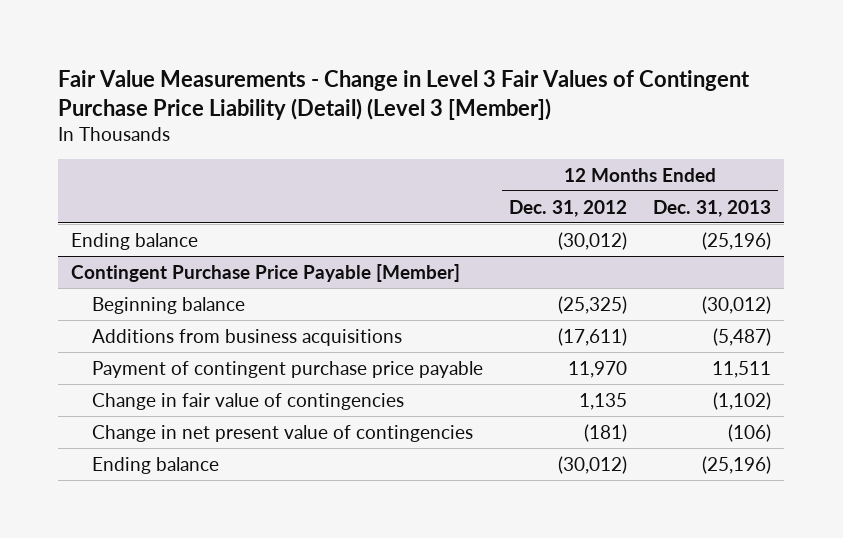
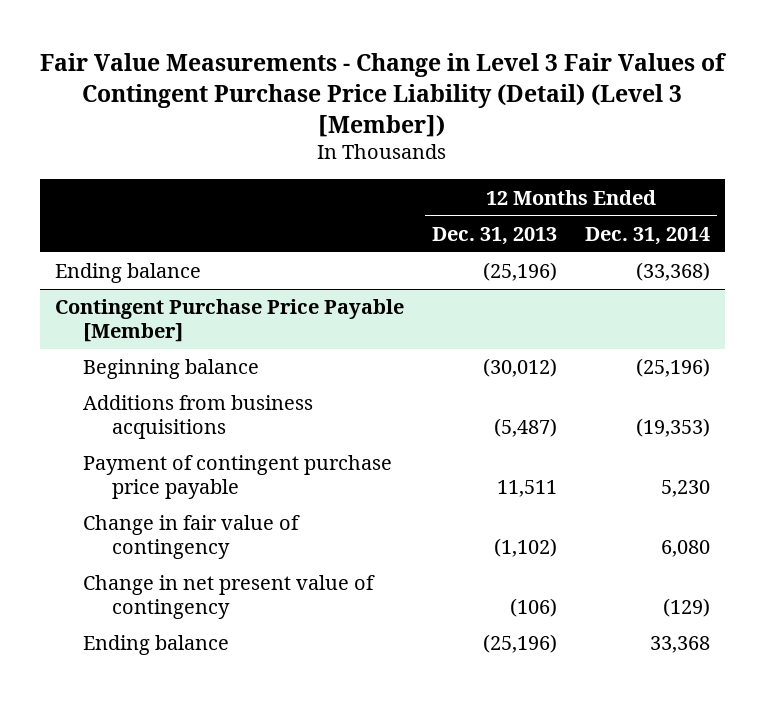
[508,199,627,217] Dec. 31, 2012 -> none
none -> [585,226,711,245] Dec. 31, 2014
[91,392,404,410] Change in fair value of contingencies -> [83,515,301,560] Change in fair value of contingency
[91,424,473,442] Change in net present value of contingencies -> [83,575,376,620] Change in net present value of contingency

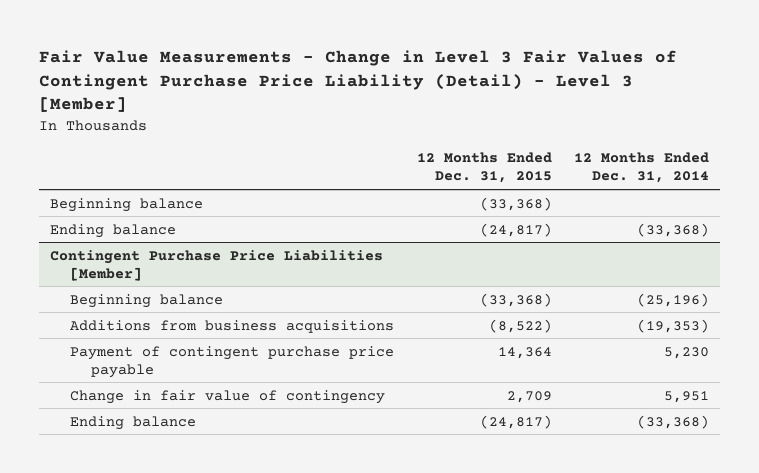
[40,53,728,137] Fair Value Measurements - Change in Level 3 Fair Values of Contingent Purchase Price Liability (Detail) (Level 3 [Member]) -> [38,50,677,113] Fair Value Measurements - Change in Level 3 Fair Values of Contingent Purchase Price Liability (Detail) - Level 3 [Member]
[431,226,557,245] Dec. 31, 2013 -> none
none -> [416,152,552,184] 12 Months Ended Dec. 31, 2015
none -> [49,197,203,212] Beginning balance
[54,299,404,343] Contingent Purchase Price Payable [Member] -> [49,249,383,281] Contingent Purchase Price Liabilities [Member]
[83,575,376,620] Change in net present value of contingency -> none
[661,540,711,558] 6,080 -> [663,390,709,403] 5,951
[650,636,711,654] 33,368 -> [636,414,709,429] (33,368)

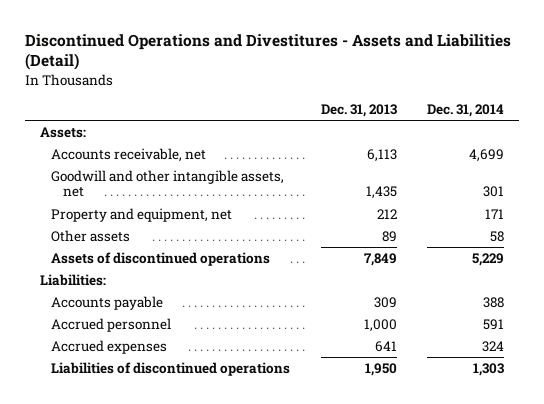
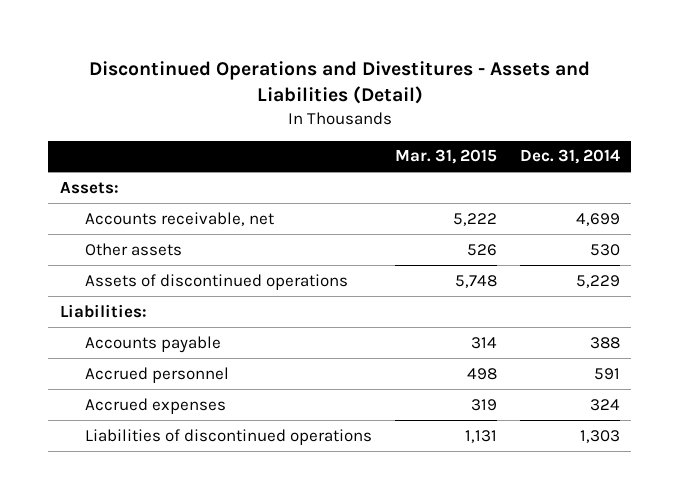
[320,103,397,117] Dec. 31, 2013 -> none
none -> [394,149,497,165] Mar. 31, 2015
[51,169,285,198] Goodwill and other intangible assets, net -> none
[51,207,233,222] Property and equipment, net -> none
[489,230,504,242] 58 -> [589,243,620,256] 530

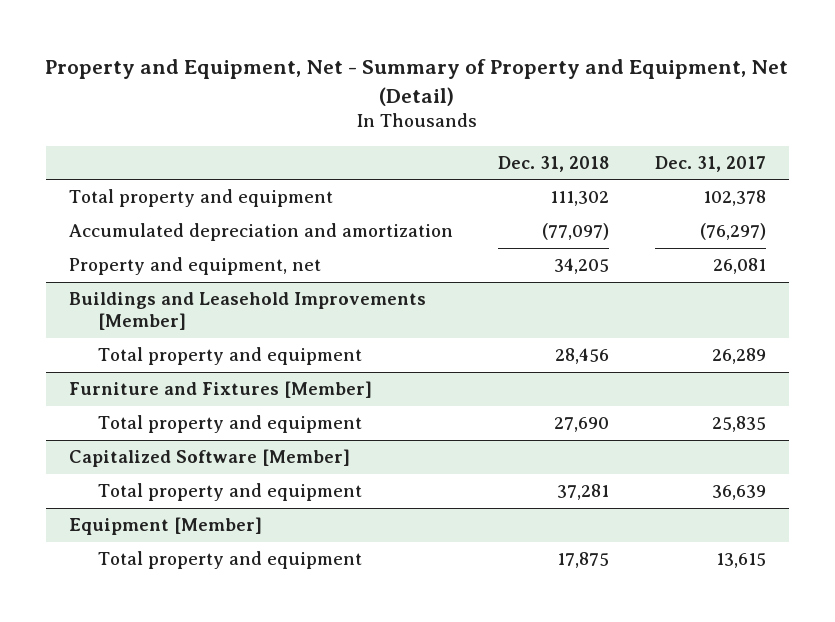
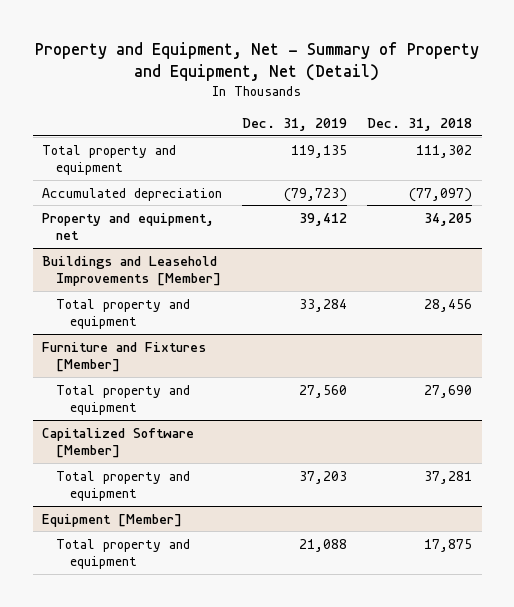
[654,155,766,172] Dec. 31, 2017 -> none
none -> [242,117,348,131] Dec. 31, 2019
[68,223,453,242] Accumulated depreciation and amortization -> [42,187,223,201] Accumulated depreciation

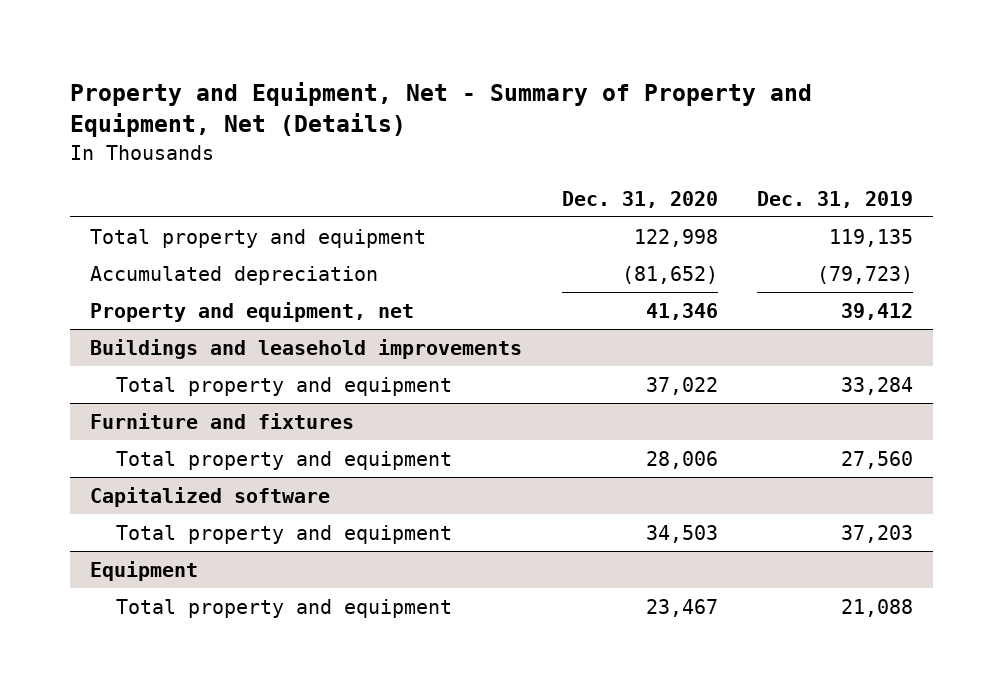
[35,41,480,81] Property and Equipment, Net - Summary of Property and Equipment, Net (Detail) -> [69,82,812,138] Property and Equipment, Net - Summary of Property and Equipment, Net (Details)
[366,117,472,131] Dec. 31, 2018 -> none
none -> [561,190,718,208] Dec. 31, 2020
[42,255,222,286] Buildings and Leasehold Improvements [Member] -> [89,338,522,359] Buildings and leasehold improvements
[42,341,207,372] Furniture and Fixtures [Member] -> [89,412,354,429] Furniture and fixtures
[42,427,195,458] Capitalized Software [Member] -> [89,486,330,507] Capitalized software
[42,513,183,527] Equipment [Member] -> [89,560,198,581] Equipment

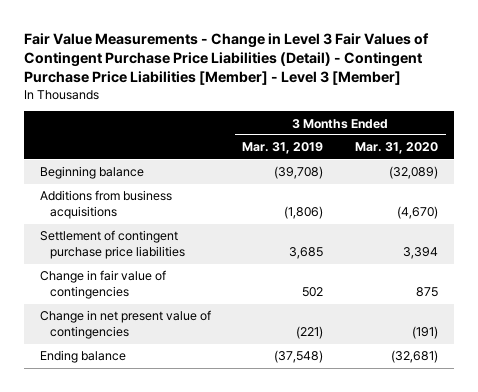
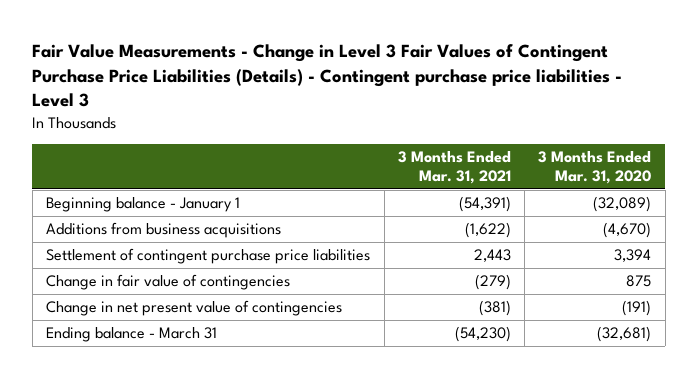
[24,32,430,86] Fair Value Measurements - Change in Level 3 Fair Values of Contingent Purchase Price Liabilities (Detail) - Contingent Purchase Price Liabilities [Member] - Level 3 [Member] -> [32,44,623,108] Fair Value Measurements - Change in Level 3 Fair Values of Contingent Purchase Price Liabilities (Details) - Contingent purchase price liabilities - Level 3
[242,142,324,155] Mar. 31, 2019 -> none
none -> [397,151,511,185] 3 Months Ended Mar. 31, 2021
[40,166,145,180] Beginning balance -> [46,197,241,213] Beginning balance - January 1
[40,350,127,364] Ending balance -> [46,327,218,343] Ending balance - March 31

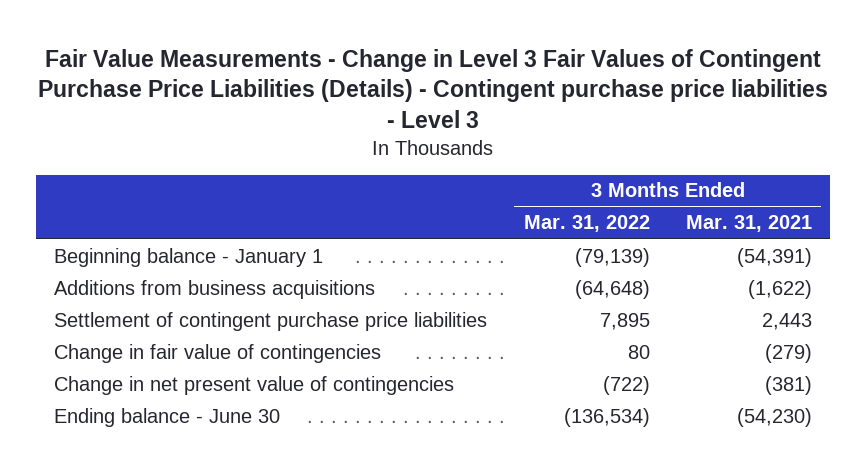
[538,151,652,185] 3 Months Ended Mar. 31, 2020 -> none
none -> [523,215,650,233] Mar. 31, 2022
[46,327,218,343] Ending balance - March 31 -> [54,407,281,427] Ending balance - June 30

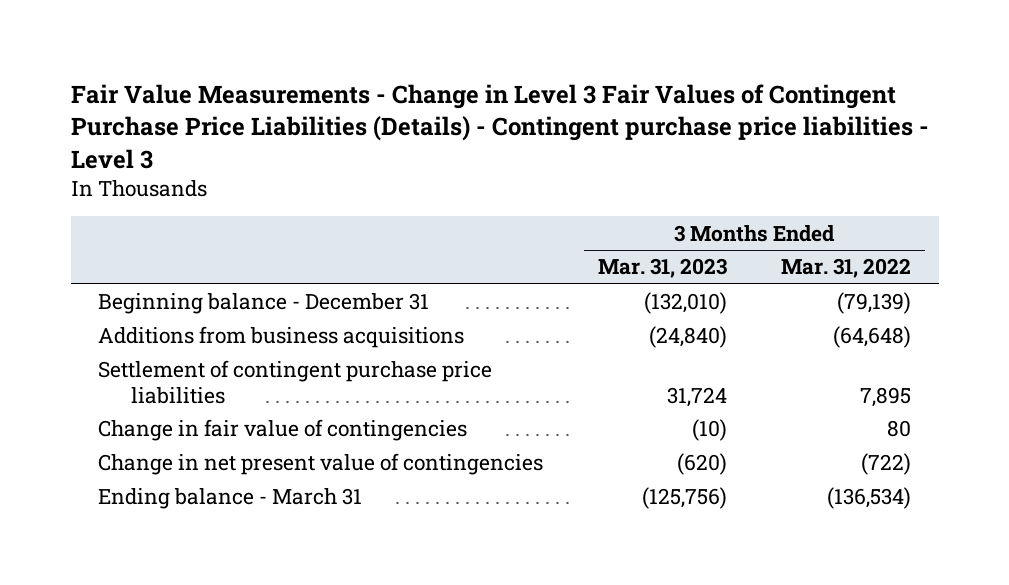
[686,215,813,233] Mar. 31, 2021 -> none
none -> [597,258,727,279] Mar. 31, 2023
[54,247,324,267] Beginning balance - January 1 -> [98,293,430,315] Beginning balance - December 31
[54,407,281,427] Ending balance - June 30 -> [98,488,363,510] Ending balance - March 31

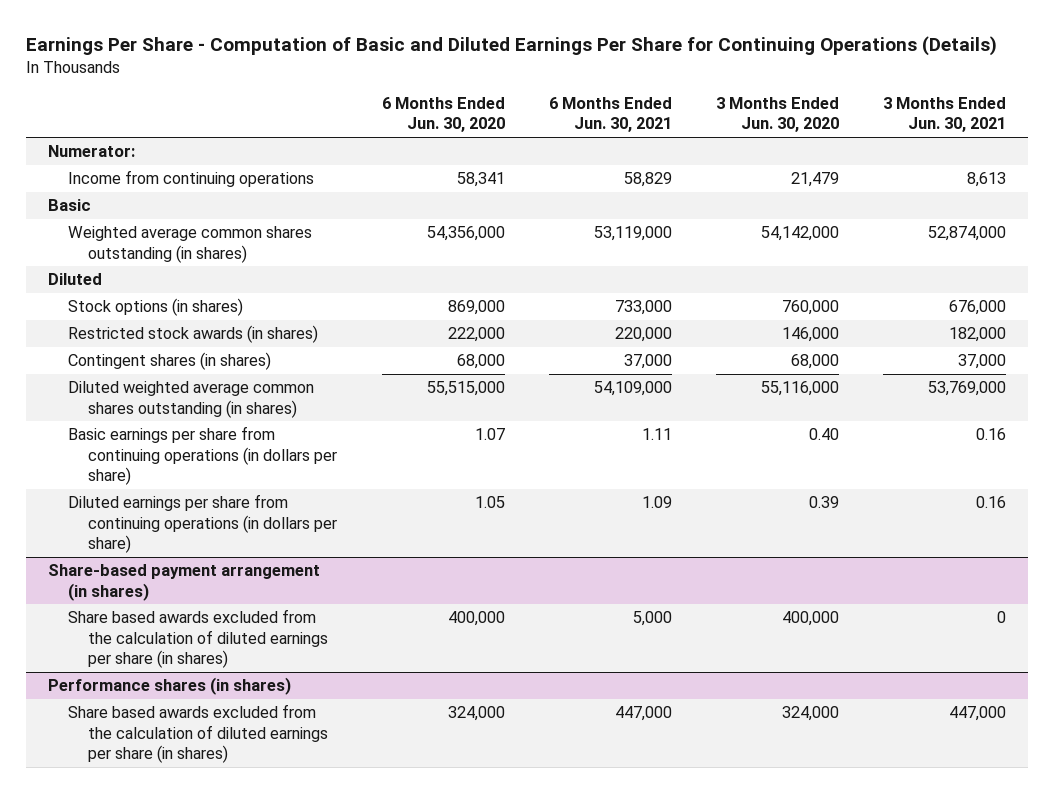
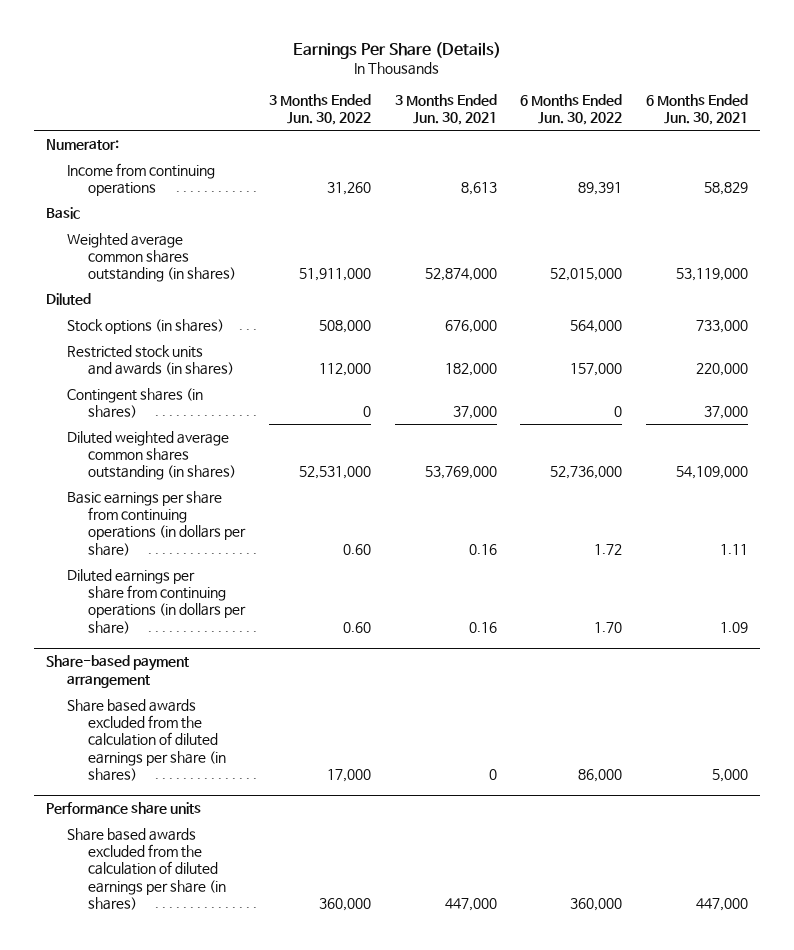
[25,36,997,57] Earnings Per Share - Computation of Basic and Diluted Earnings Per Share for Continuing Operations (Details) -> [292,41,501,59] Earnings Per Share (Details)
[381,97,505,133] 6 Months Ended Jun. 30, 2020 -> none
[716,97,840,133] 3 Months Ended Jun. 30, 2020 -> none
none -> [268,93,371,126] 3 Months Ended Jun. 30, 2022
none -> [520,93,623,126] 6 Months Ended Jun. 30, 2022
[68,325,319,344] Restricted stock awards (in shares) -> [66,344,234,376] Restricted stock units and awards (in shares)
[47,564,320,601] Share-based payment arrangement (in shares) -> [45,655,189,688] Share-based payment arrangement
[47,677,291,696] Performance shares (in shares) -> [45,802,201,815] Performance share units

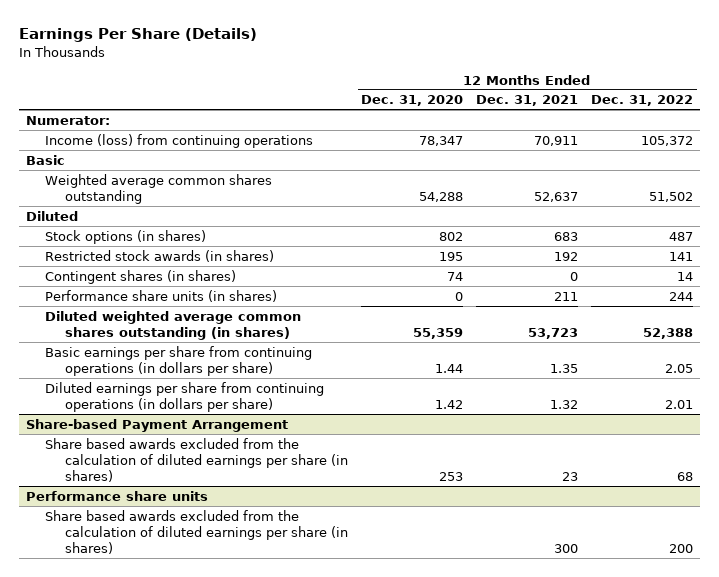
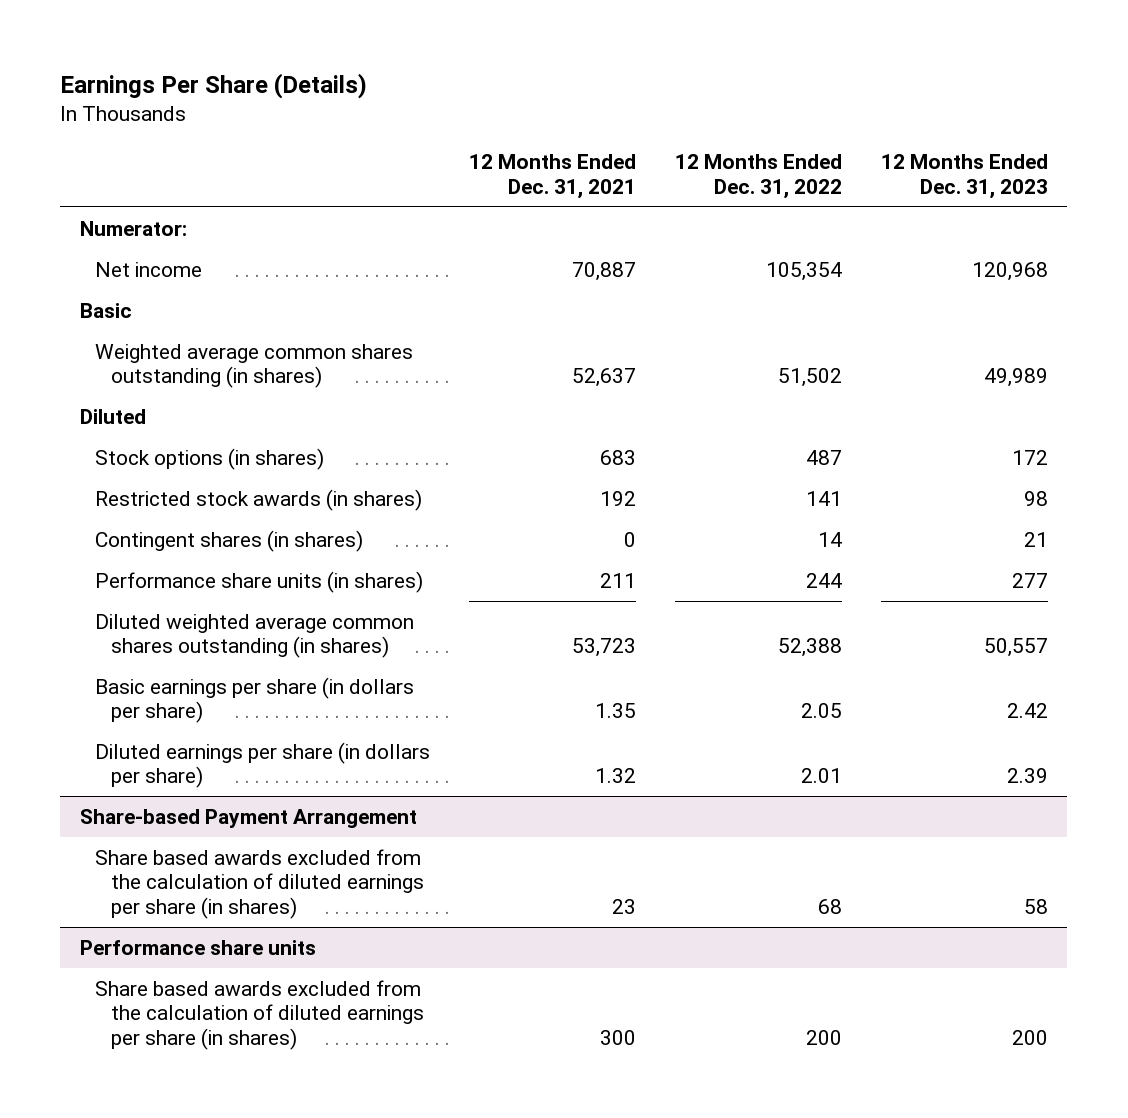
[361,95,464,107] Dec. 31, 2020 -> none
none -> [881,154,1049,199] 12 Months Ended Dec. 31, 2023
[45,133,314,148] Income (loss) from continuing operations -> none
none -> [95,261,203,277] Net income
[45,173,273,204] Weighted average common shares outstanding -> [95,343,414,389] Weighted average common shares outstanding (in shares)
[45,345,313,376] Basic earnings per share from continuing operations (in dollars per share) -> [95,676,415,724] Basic earnings per share (in dollars per share)
[45,381,325,412] Diluted earnings per share from continuing operations (in dollars per share) -> [95,741,431,789] Diluted earnings per share (in dollars per share)

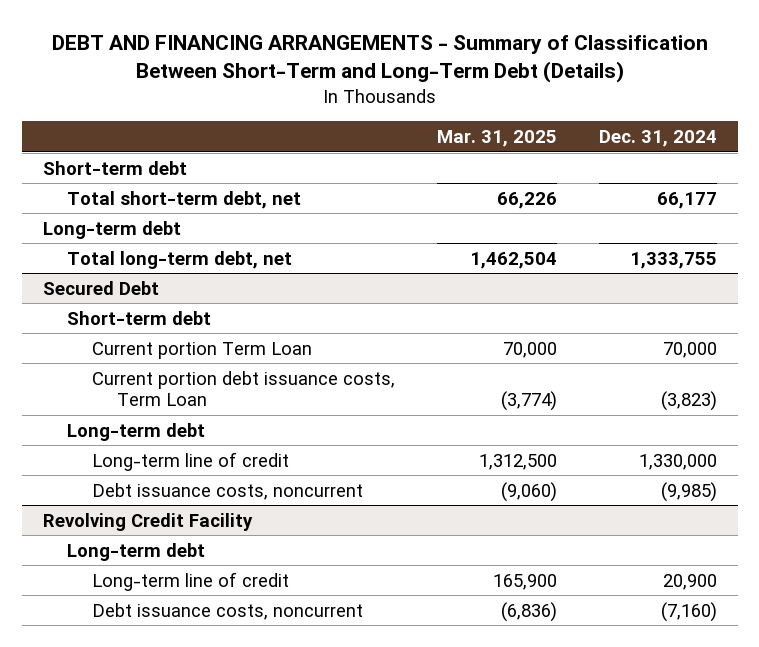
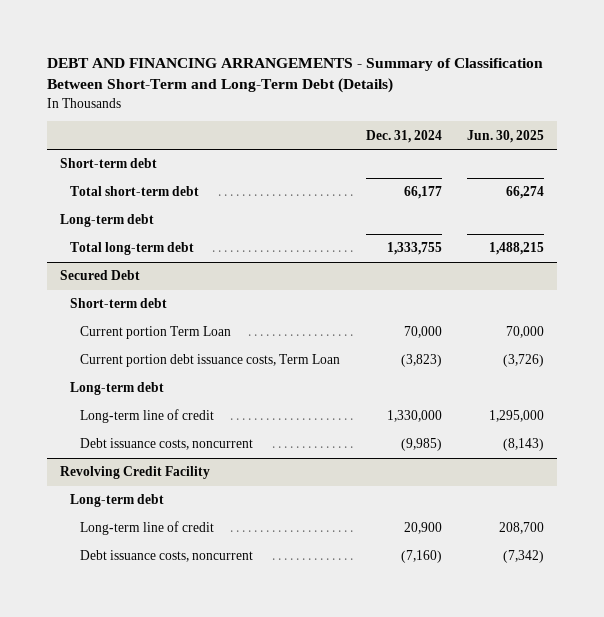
[436,129,557,147] Mar. 31, 2025 -> none
none -> [467,129,545,143] Jun. 30, 2025
[67,190,302,209] Total short-term debt, net -> [69,186,199,197] Total short-term debt
[67,250,293,269] Total long-term debt, net -> [69,242,194,256] Total long-term debt

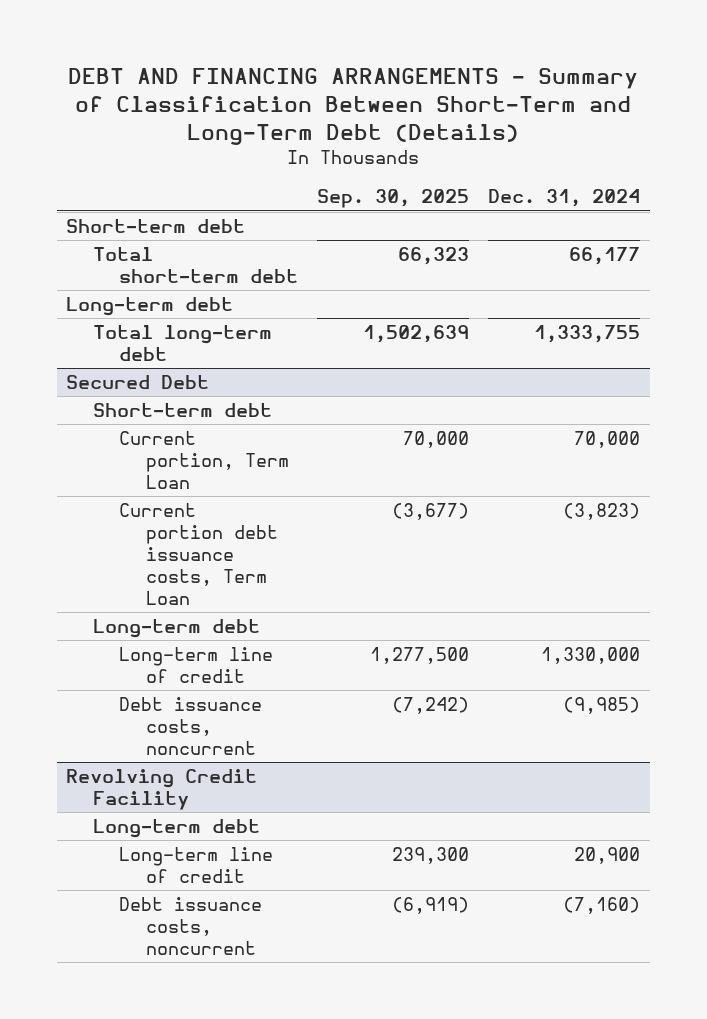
[467,129,545,143] Jun. 30, 2025 -> none
none -> [317,189,470,209] Sep. 30, 2025
[80,326,232,340] Current portion Term Loan -> [119,430,290,489] Current portion, Term Loan

